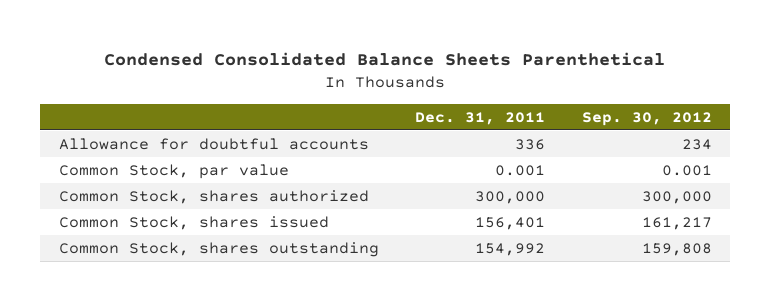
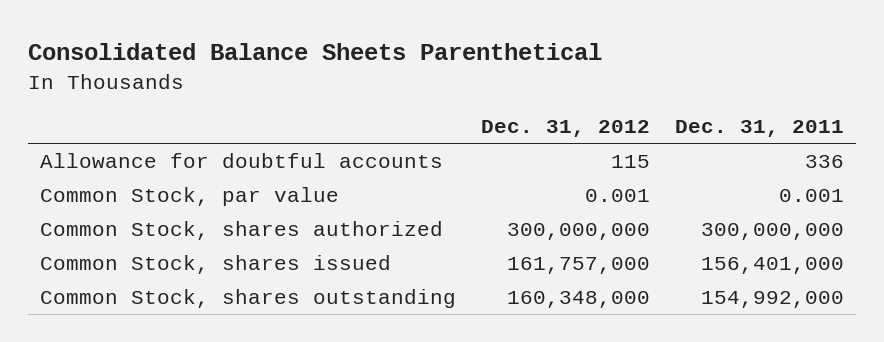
[104,52,666,67] Condensed Consolidated Balance Sheets Parenthetical -> [27,43,602,61] Consolidated Balance Sheets Parenthetical
[582,111,713,126] Sep. 30, 2012 -> none
none -> [480,120,650,138] Dec. 31, 2012
[475,190,546,204] 300,000 -> [700,222,844,240] 300,000,000
[475,216,546,230] 156,401 -> [700,256,844,274] 156,401,000
[475,242,546,256] 154,992 -> [700,290,844,308] 154,992,000

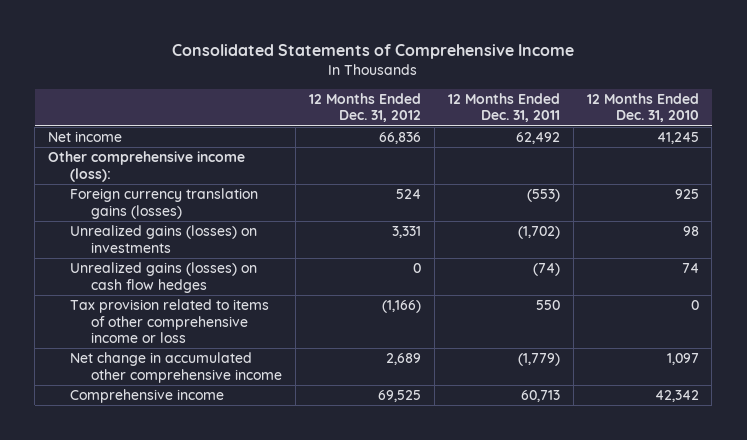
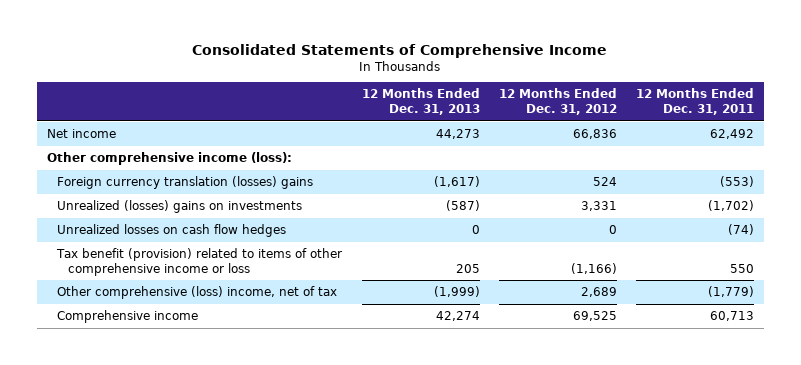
[586,92,699,123] 12 Months Ended Dec. 31, 2010 -> none
none -> [361,88,480,115] 12 Months Ended Dec. 31, 2013
[69,188,258,219] Foreign currency translation gains (losses) -> [57,176,314,190] Foreign currency translation (losses) gains
[69,225,257,253] Unrealized gains (losses) on investments -> [57,200,303,214] Unrealized (losses) gains on investments
[69,262,257,293] Unrealized gains (losses) on cash flow hedges -> [57,224,287,238] Unrealized losses on cash flow hedges
[69,299,269,344] Tax provision related to items of other comprehensive income or loss -> [56,248,343,276] Tax benefit (provision) related to items of other comprehensive income or loss
[69,352,283,383] Net change in accumulated other comprehensive income -> [57,286,338,300] Other comprehensive (loss) income, net of tax

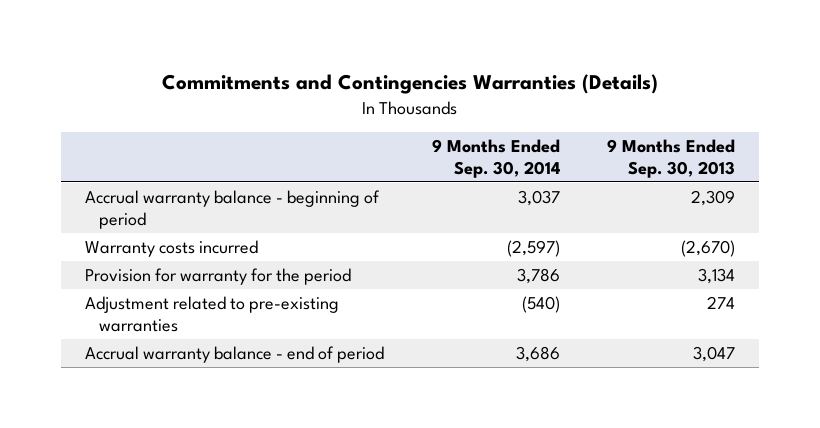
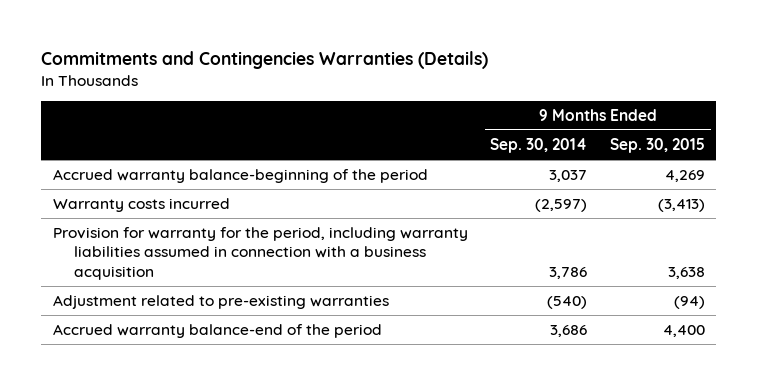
[607,138,736,178] 9 Months Ended Sep. 30, 2013 -> none
none -> [610,137,706,153] Sep. 30, 2015
[84,189,380,229] Accrual warranty balance - beginning of period -> [52,168,428,183] Accrued warranty balance-beginning of the period
[84,267,351,285] Provision for warranty for the period -> [52,226,468,280] Provision for warranty for the period, including warranty liabilities assumed in connection with a business acquisition
[84,345,384,363] Accrual warranty balance - end of period -> [52,323,382,338] Accrued warranty balance-end of the period

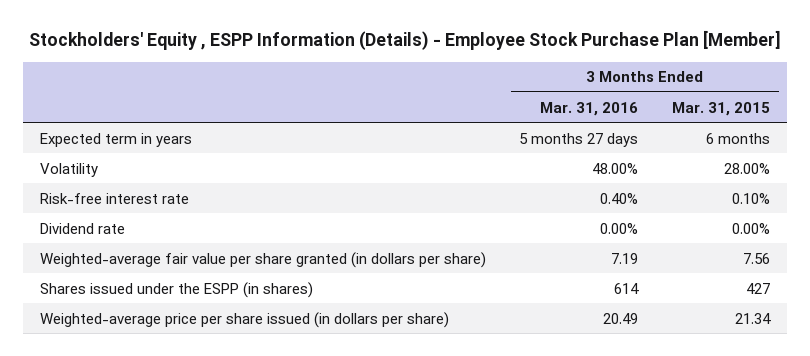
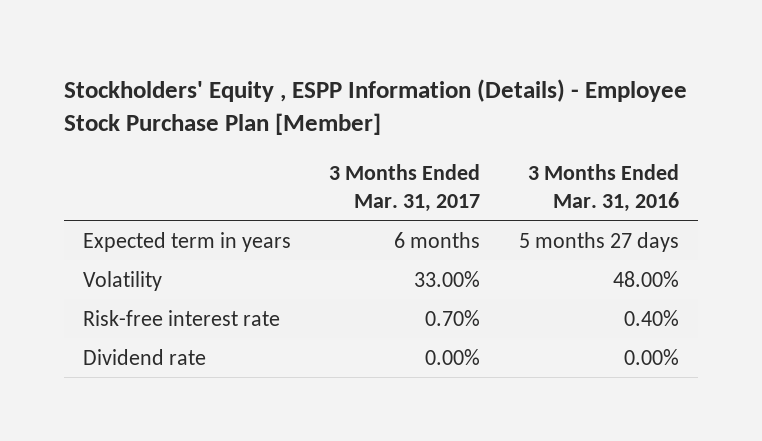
[672,101,771,116] Mar. 31, 2015 -> none
none -> [329,164,481,212] 3 Months Ended Mar. 31, 2017
[39,251,486,268] Weighted-average fair value per share granted (in dollars per share) -> none
[39,281,313,298] Shares issued under the ESPP (in shares) -> none
[39,311,449,328] Weighted-average price per share issued (in dollars per share) -> none

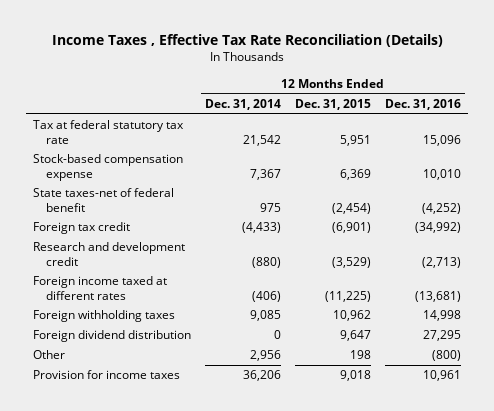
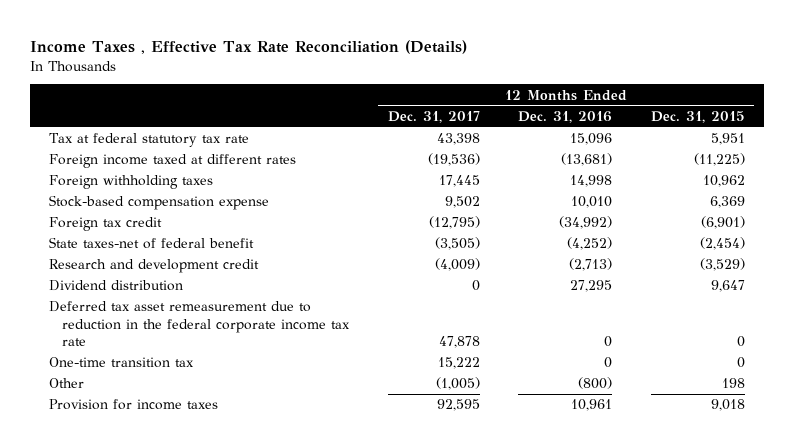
[204,98,281,110] Dec. 31, 2014 -> none
none -> [387,111,480,124] Dec. 31, 2017
[32,276,167,300] Foreign income taxed at different rates -> [49,154,297,169] Foreign income taxed at different rates
[32,310,175,323] Foreign withholding taxes -> [49,175,214,190] Foreign withholding taxes
[32,188,174,212] State taxes-net of federal benefit -> [49,237,255,250] State taxes-net of federal benefit
[32,330,191,343] Foreign dividend distribution -> [49,280,184,292] Dividend distribution
none -> [49,301,351,346] Deferred tax asset remeasurement due to reduction in the federal corporate income tax rate
none -> [49,357,195,369] One-time transition tax

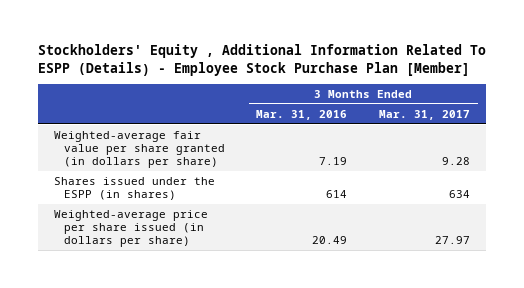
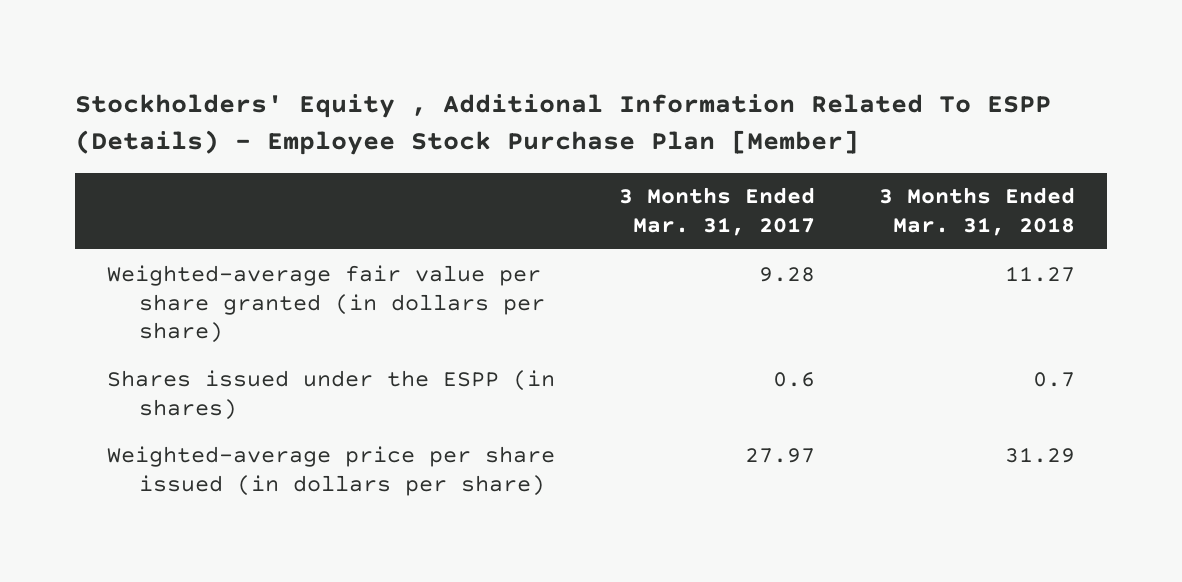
[256,109,348,120] Mar. 31, 2016 -> none
none -> [878,187,1075,237] 3 Months Ended Mar. 31, 2018
[449,189,471,198] 634 -> [773,371,816,387] 0.6

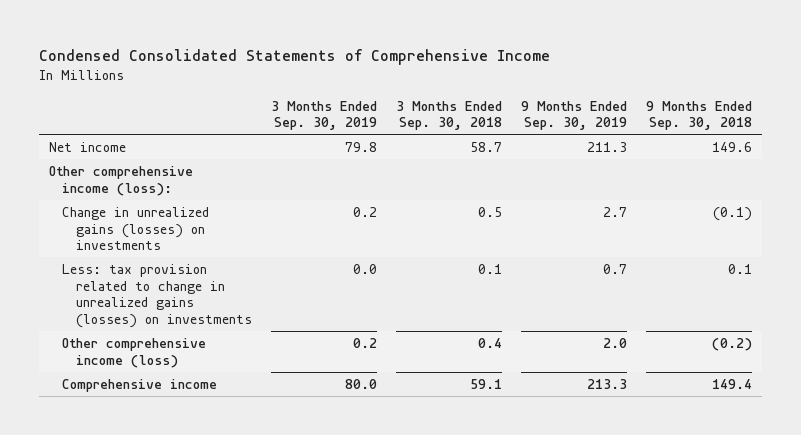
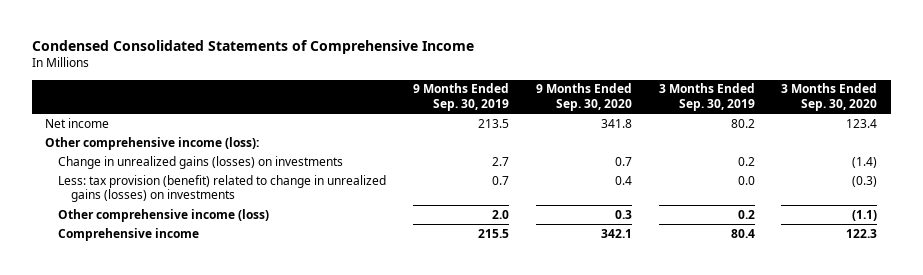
[396,100,503,131] 3 Months Ended Sep. 30, 2018 -> none
[646,100,753,131] 9 Months Ended Sep. 30, 2018 -> none
none -> [535,83,632,112] 9 Months Ended Sep. 30, 2020
none -> [781,83,878,112] 3 Months Ended Sep. 30, 2020
[344,141,377,152] 79.8 -> [730,118,755,128] 80.2
[587,141,628,152] 211.3 -> [477,118,509,128] 213.5
[62,263,252,328] Less: tax provision related to change in unrealized gains (losses) on investments -> [57,174,386,203] Less: tax provision (benefit) related to change in unrealized gains (losses) on investments
[344,378,377,389] 80.0 -> [730,228,755,238] 80.4
[587,378,628,389] 213.3 -> [477,228,509,238] 215.5

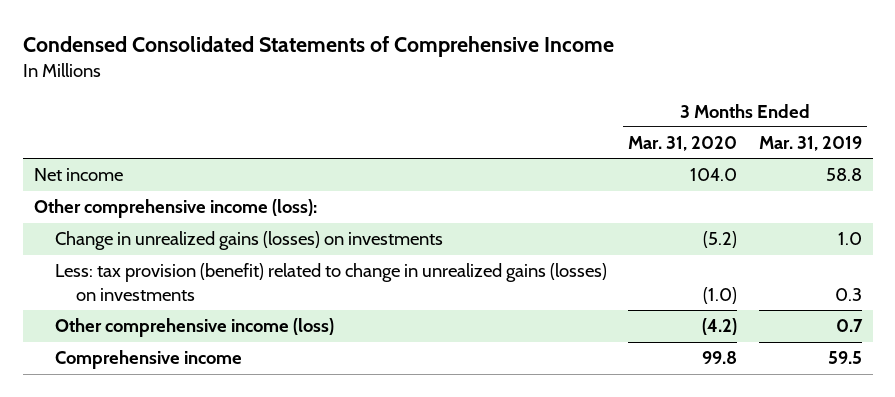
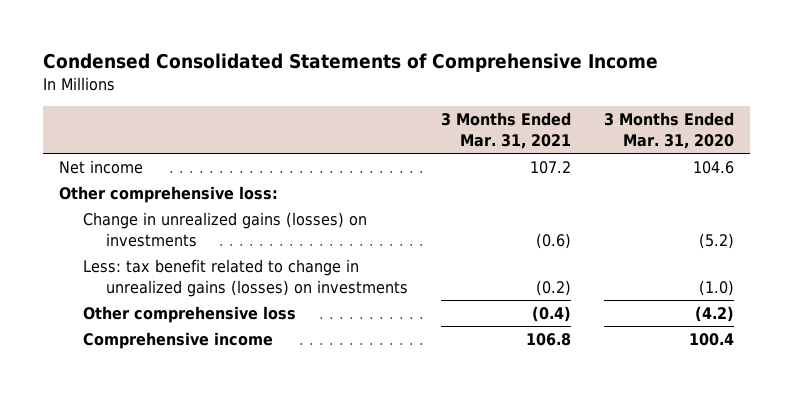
[758,136,862,152] Mar. 31, 2019 -> none
none -> [440,112,571,150] 3 Months Ended Mar. 31, 2021
[690,168,738,182] 104.0 -> [692,161,734,175] 104.6
[33,199,317,219] Other comprehensive income (loss): -> [59,186,279,204] Other comprehensive loss:
[54,263,607,301] Less: tax provision (benefit) related to change in unrealized gains (losses) on investments -> [82,259,408,297] Less: tax benefit related to change in unrealized gains (losses) on investments
[54,318,334,338] Other comprehensive income (loss) -> [82,306,296,324] Other comprehensive loss
[702,351,738,365] 99.8 -> [688,333,734,347] 100.4

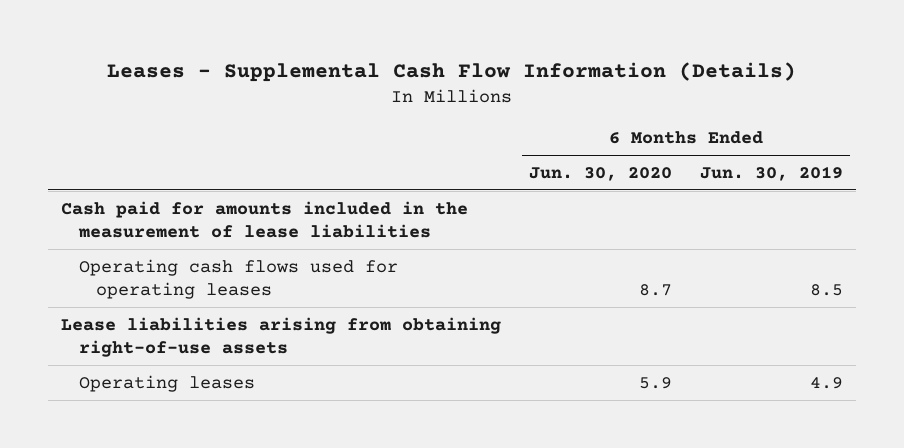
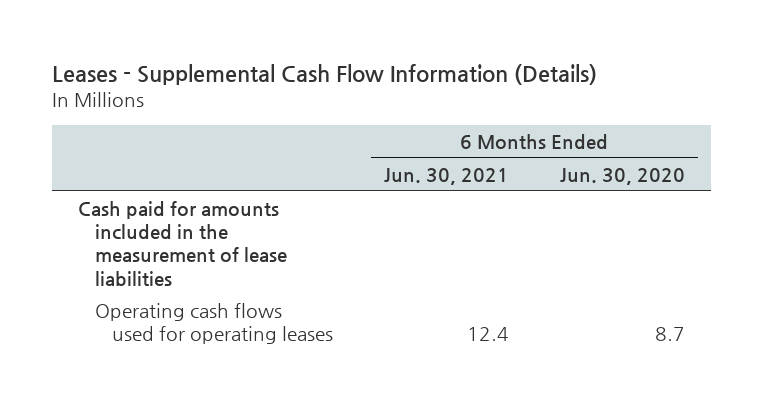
[699,165,843,181] Jun. 30, 2019 -> none
none -> [383,167,509,185] Jun. 30, 2021
[61,316,502,358] Lease liabilities arising from obtaining right-of-use assets -> none
[78,374,255,392] Operating leases -> none

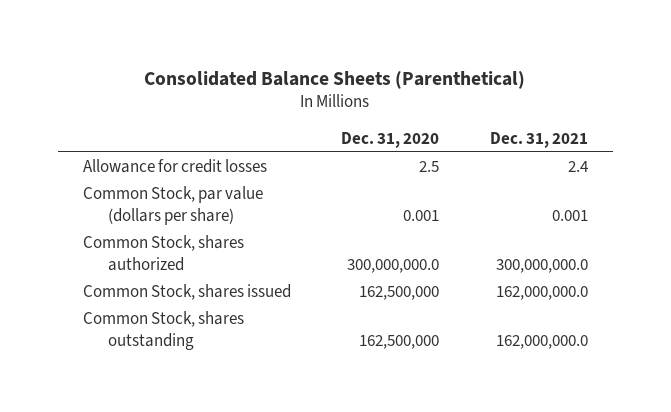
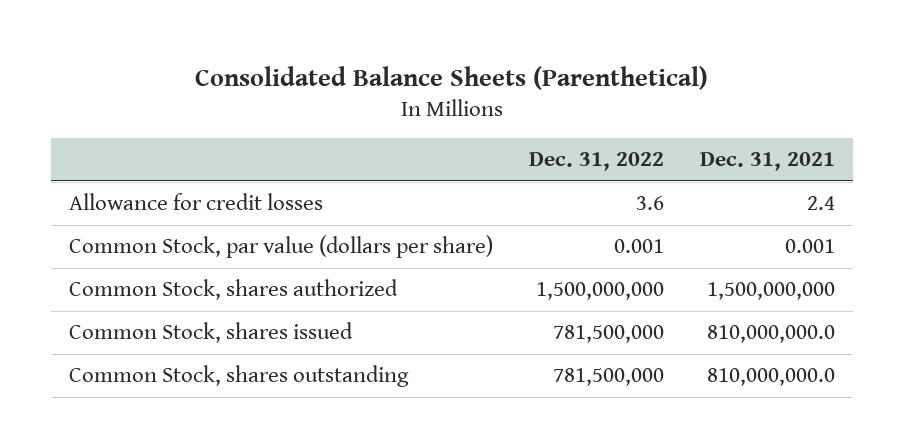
[341,131,440,148] Dec. 31, 2020 -> none
none -> [529,152,665,172] Dec. 31, 2022
[495,258,588,273] 300,000,000.0 -> [707,282,836,301] 1,500,000,000
[495,286,588,301] 162,000,000.0 -> [707,325,836,344] 810,000,000.0
[495,334,588,349] 162,000,000.0 -> [707,368,836,387] 810,000,000.0

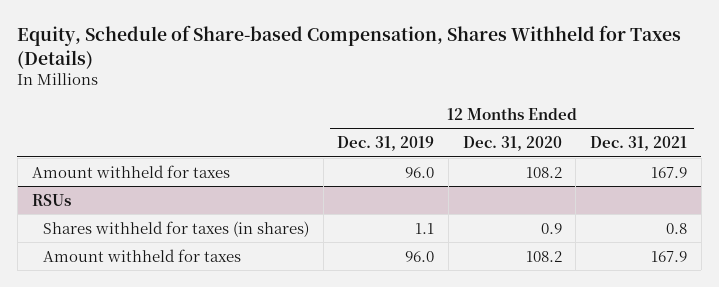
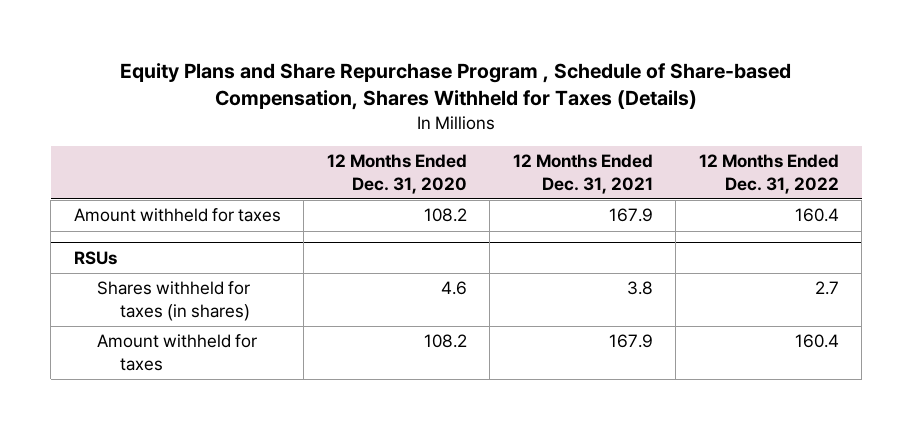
[17,25,682,69] Equity, Schedule of Share-based Compensation, Shares Withheld for Taxes (Details) -> [120,62,792,110] Equity Plans and Share Repurchase Program , Schedule of Share-based Compensation, Shares Withheld for Taxes (Details)
[337,136,435,152] Dec. 31, 2019 -> none
none -> [698,154,839,194] 12 Months Ended Dec. 31, 2022
[540,222,562,234] 0.9 -> [440,281,467,296] 4.6
[666,222,688,234] 0.8 -> [626,281,653,296] 3.8

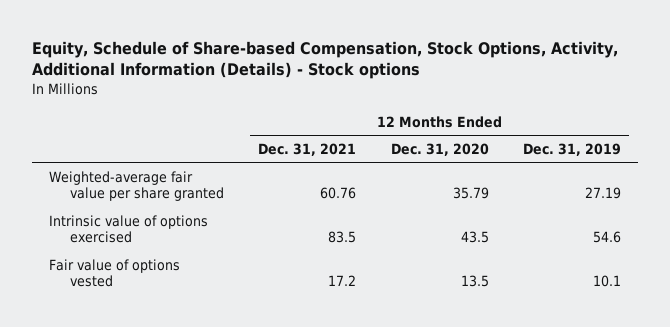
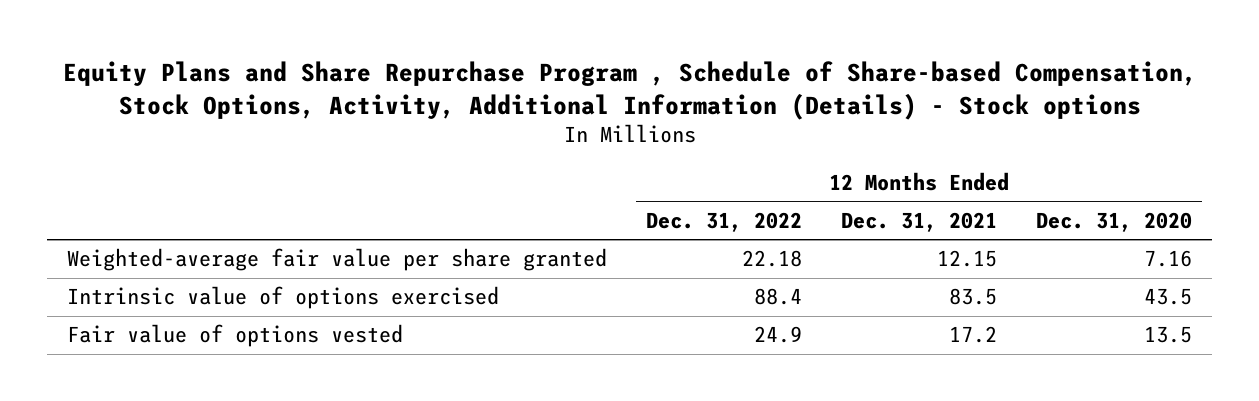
[32,40,619,80] Equity, Schedule of Share-based Compensation, Stock Options, Activity, Additional Information (Details) - Stock options -> [62,60,1197,120] Equity Plans and Share Repurchase Program , Schedule of Share-based Compensation, Stock Options, Activity, Additional Information (Details) - Stock options
[522,142,621,156] Dec. 31, 2019 -> none
none -> [646,211,803,232] Dec. 31, 2022
[320,187,357,200] 60.76 -> [937,250,998,268] 12.15
[452,187,489,200] 35.79 -> [1144,250,1193,268] 7.16

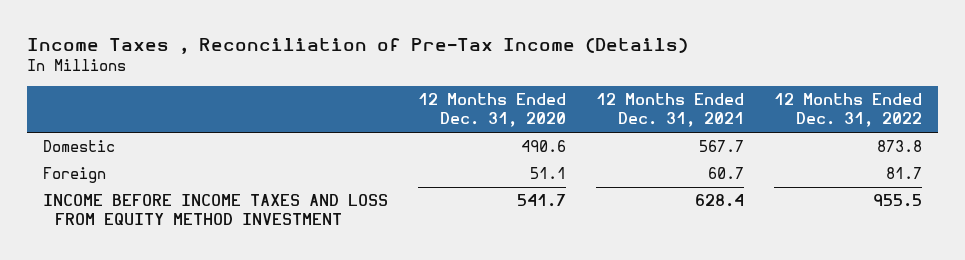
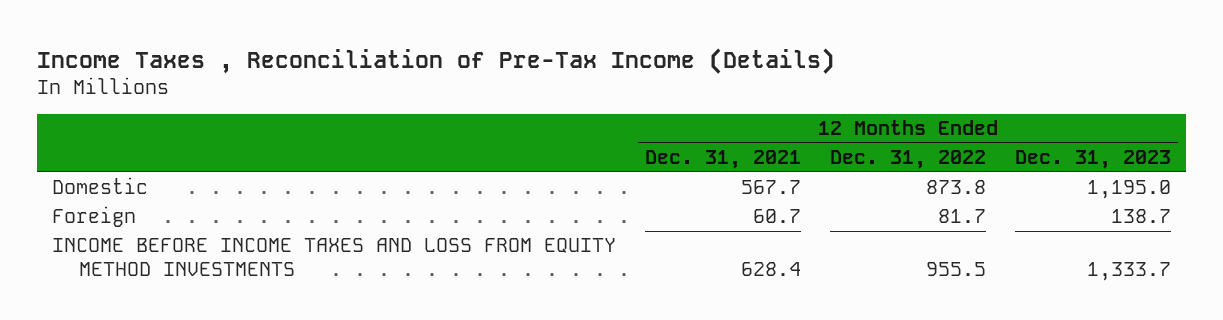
[417,93,566,128] 12 Months Ended Dec. 31, 2020 -> none
none -> [1015,150,1172,170] Dec. 31, 2023
[42,194,388,226] INCOME BEFORE INCOME TAXES AND LOSS FROM EQUITY METHOD INVESTMENT -> [51,238,616,276] INCOME BEFORE INCOME TAXES AND LOSS FROM EQUITY METHOD INVESTMENTS

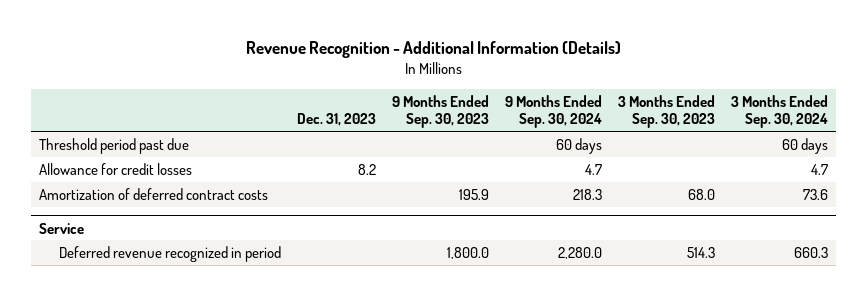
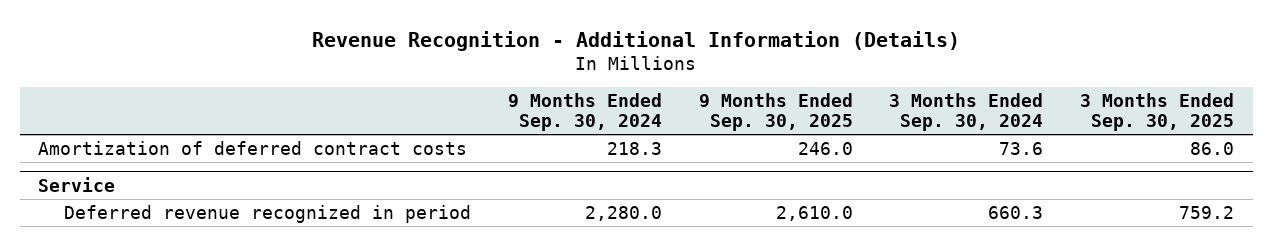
[297,113,377,127] Dec. 31, 2023 -> none
[392,95,490,129] 9 Months Ended Sep. 30, 2023 -> none
[618,95,716,129] 3 Months Ended Sep. 30, 2023 -> none
none -> [698,93,853,132] 9 Months Ended Sep. 30, 2025
none -> [1080,93,1235,132] 3 Months Ended Sep. 30, 2025
[38,137,189,154] Threshold period past due -> none
[38,162,192,175] Allowance for credit losses -> none

